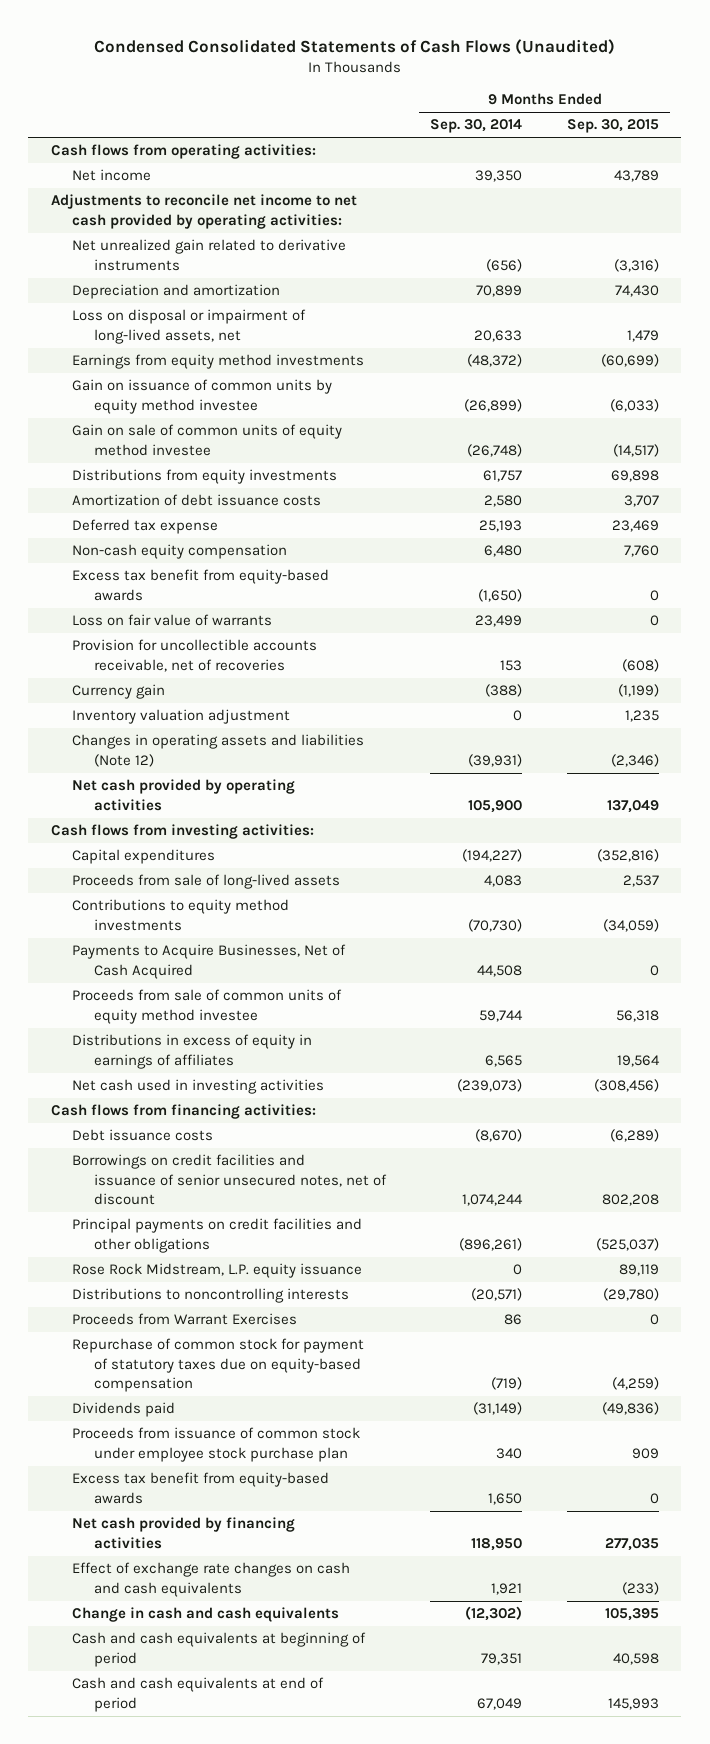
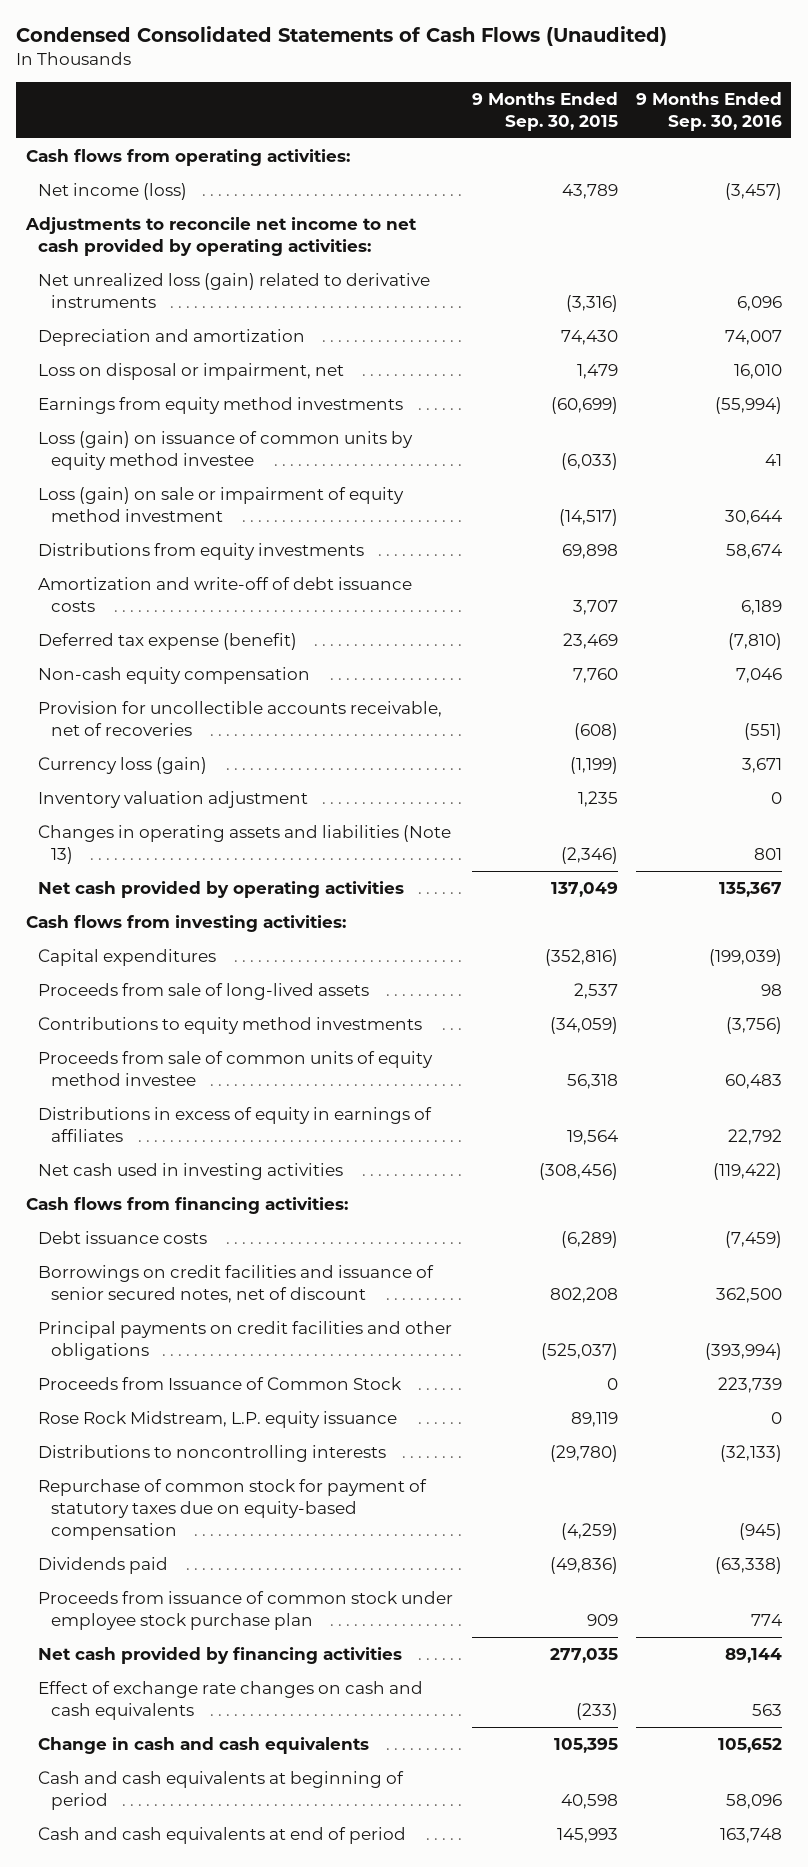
[430,119,523,134] Sep. 30, 2014 -> none
none -> [636,91,783,131] 9 Months Ended Sep. 30, 2016
[72,169,152,182] Net income -> [38,182,188,200] Net income (loss)
[72,239,347,271] Net unrealized gain related to derivative instruments -> [38,272,431,308] Net unrealized loss (gain) related to derivative instruments
[72,309,307,344] Loss on disposal or impairment of long-lived assets, net -> [38,362,345,380] Loss on disposal or impairment, net
[72,379,333,414] Gain on issuance of common units by equity method investee -> [38,430,414,470] Loss (gain) on issuance of common units by equity method investee
[72,424,343,456] Gain on sale of common units of equity method investee -> [38,486,405,522] Loss (gain) on sale or impairment of equity method investment
[72,494,322,507] Amortization of debt issuance costs -> [38,576,413,612] Amortization and write-off of debt issuance costs
[72,519,219,535] Deferred tax expense -> [38,632,298,650] Deferred tax expense (benefit)
[72,569,330,601] Excess tax benefit from equity-based awards -> none
[72,614,273,627] Loss on fair value of warrants -> none
[72,684,166,700] Currency gain -> [38,756,208,774] Currency loss (gain)
[72,734,365,767] Changes in operating assets and liabilities (Note 12) -> [38,824,452,864] Changes in operating assets and liabilities (Note 13)
[72,944,347,979] Payments to Acquire Businesses, Net of Cash Acquired -> none
[72,1154,387,1206] Borrowings on credit facilities and issuance of senior unsecured notes, net of discount -> [38,1264,435,1303] Borrowings on credit facilities and issuance of senior secured notes, net of discount
none -> [38,1376,403,1390] Proceeds from Issuance of Common Stock
[72,1313,298,1326] Proceeds from Warrant Exercises -> none
[72,1472,330,1504] Excess tax benefit from equity-based awards -> none

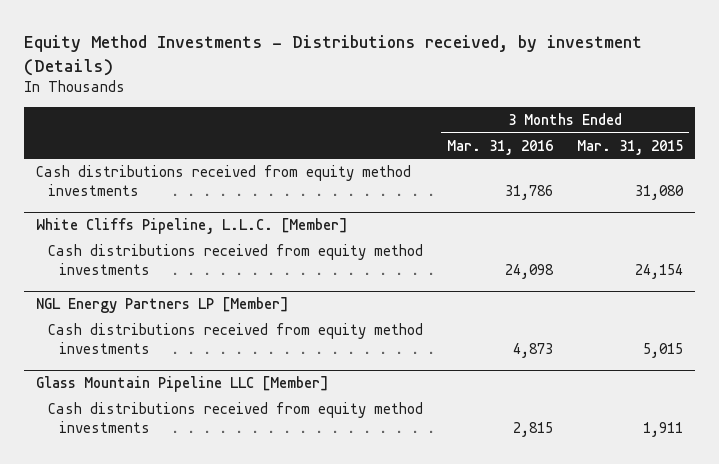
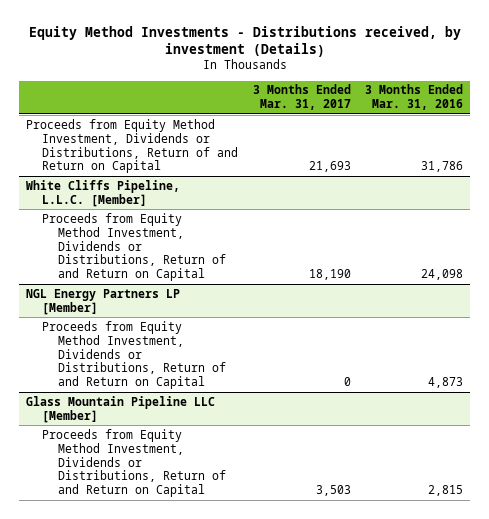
[576,139,683,155] Mar. 31, 2015 -> none
none -> [252,84,351,111] 3 Months Ended Mar. 31, 2017
[36,165,412,196] Cash distributions received from equity method investments -> [26,118,239,174] Proceeds from Equity Method Investment, Dividends or Distributions, Return of and Return on Capital
[47,244,423,275] Cash distributions received from equity method investments -> [42,212,227,282] Proceeds from Equity Method Investment, Dividends or Distributions, Return of and Return on Capital
[47,323,423,354] Cash distributions received from equity method investments -> [42,320,227,390] Proceeds from Equity Method Investment, Dividends or Distributions, Return of and Return on Capital
[47,402,423,433] Cash distributions received from equity method investments -> [42,428,227,498] Proceeds from Equity Method Investment, Dividends or Distributions, Return of and Return on Capital

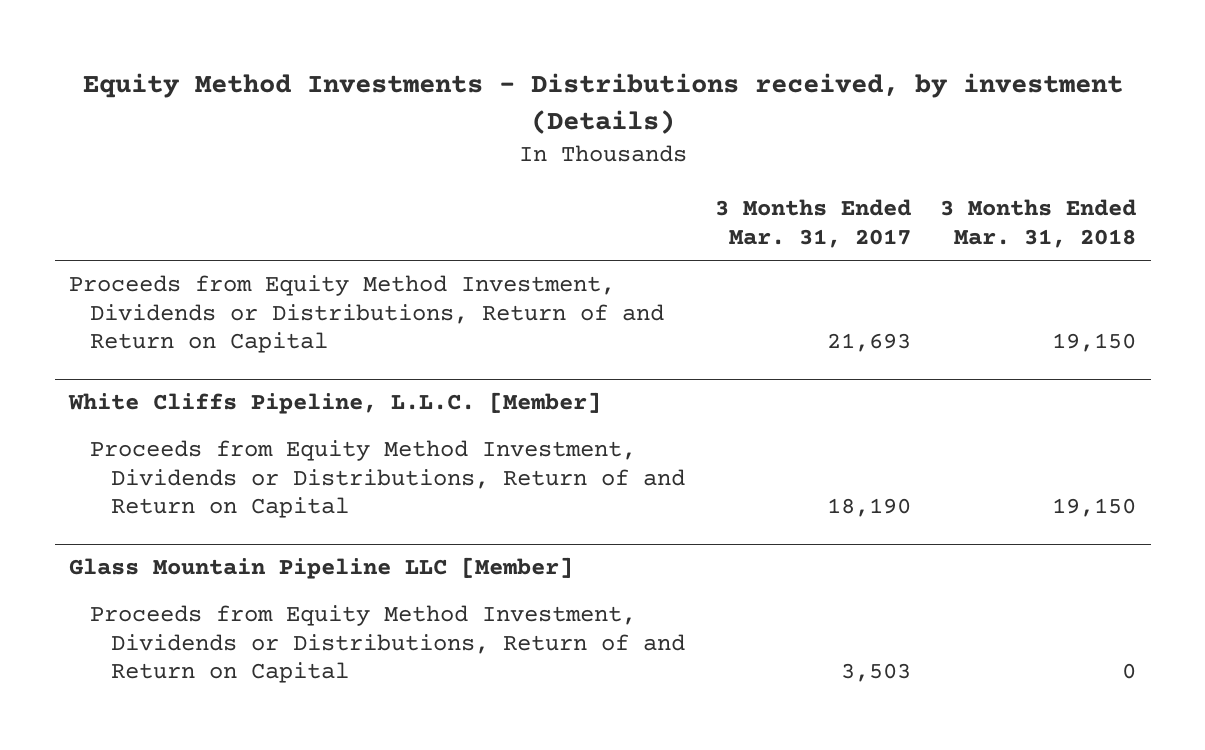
[364,84,463,111] 3 Months Ended Mar. 31, 2016 -> none
none -> [940,199,1137,249] 3 Months Ended Mar. 31, 2018
[26,288,181,315] NGL Energy Partners LP [Member] -> none
[42,320,227,390] Proceeds from Equity Method Investment, Dividends or Distributions, Return of and Return on Capital -> none

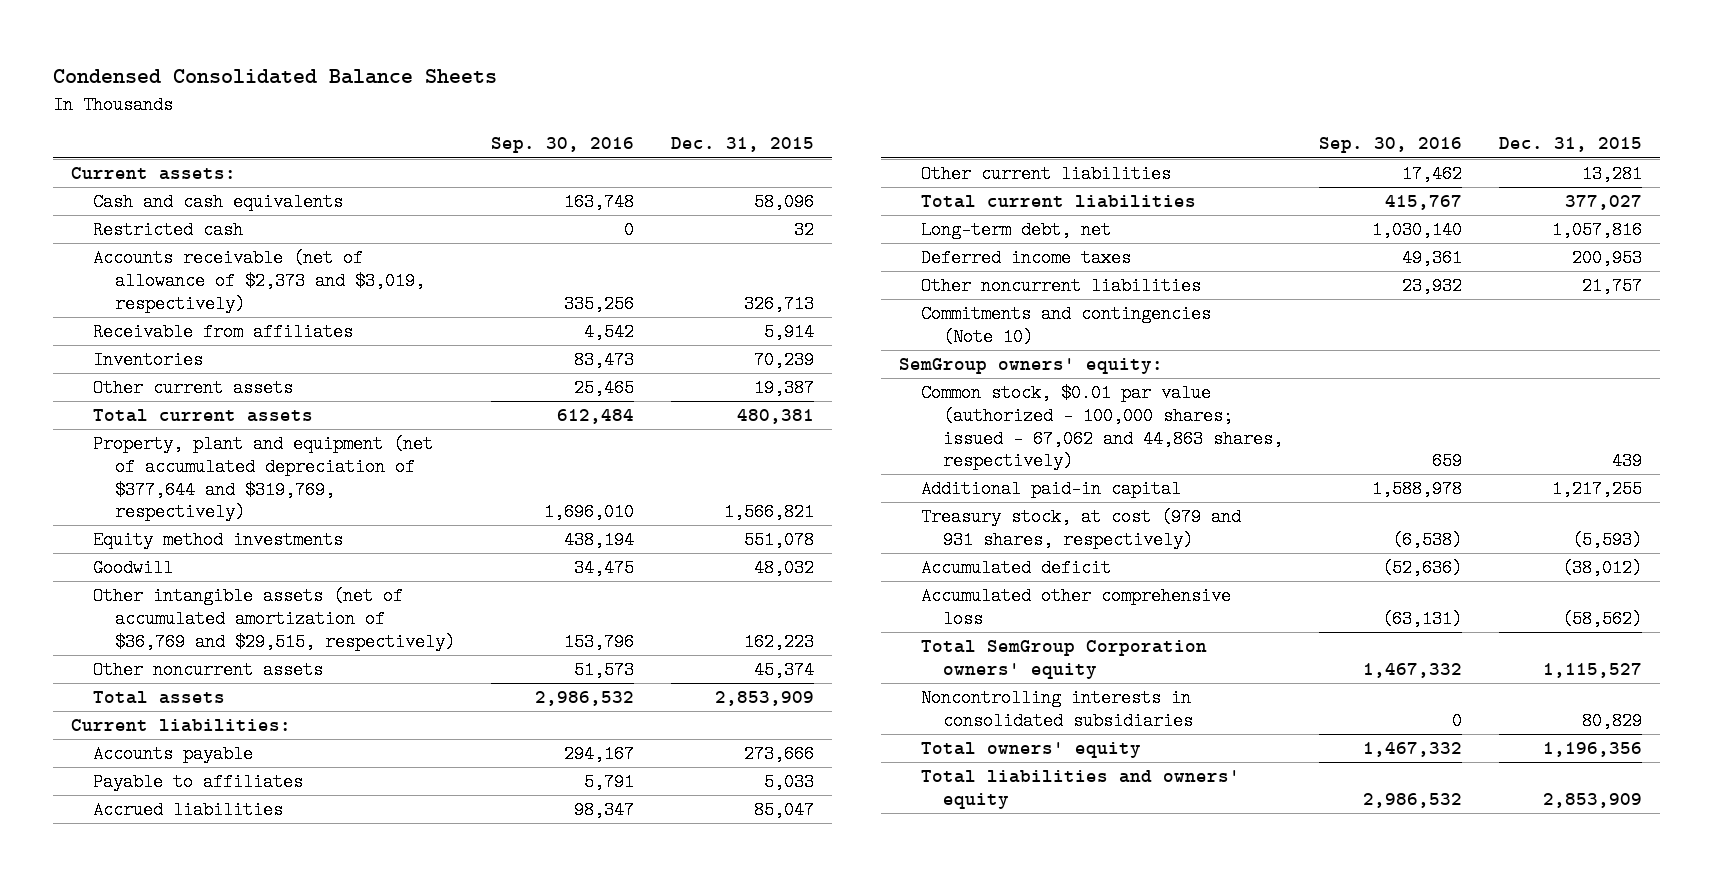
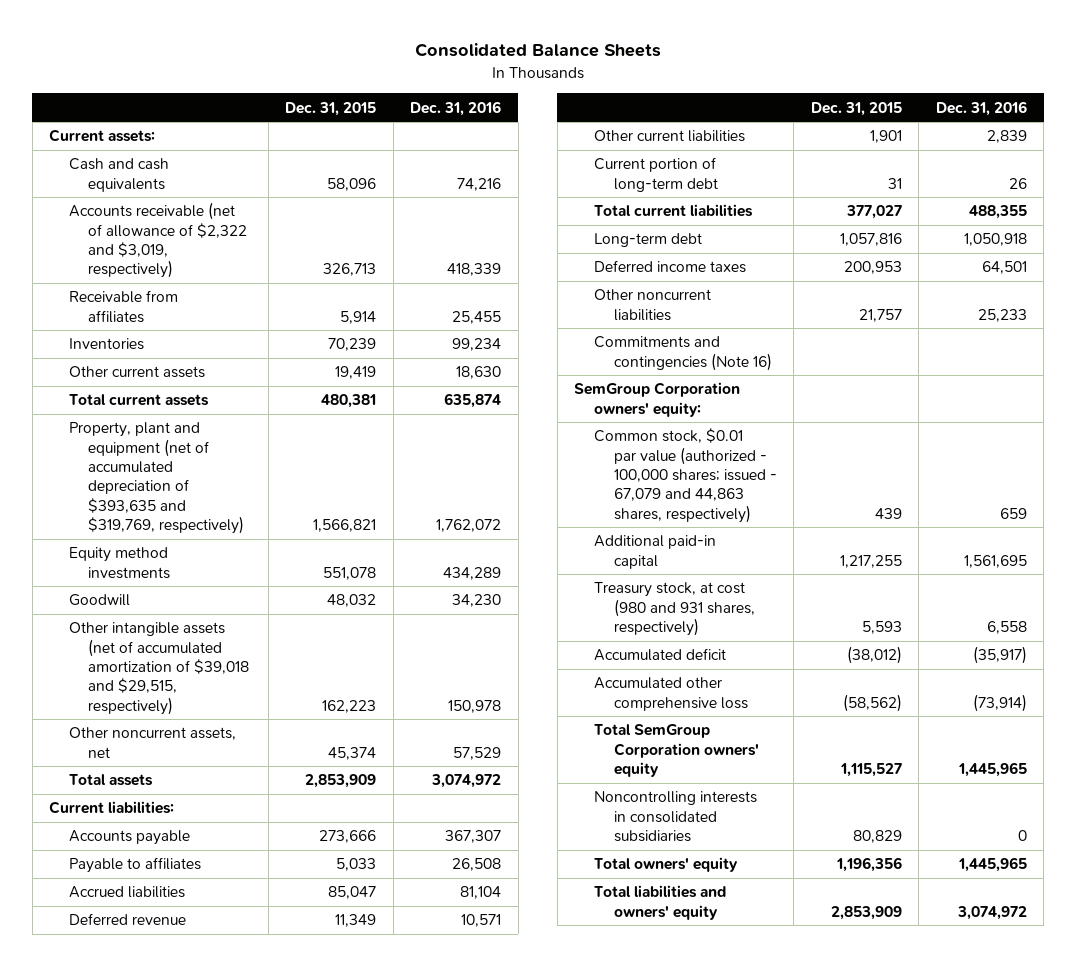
[52,69,497,85] Condensed Consolidated Balance Sheets -> [414,43,661,58] Consolidated Balance Sheets
[491,137,635,154] Sep. 30, 2016 -> none
none -> [410,100,502,116] Dec. 31, 2016
[92,221,243,240] Restricted cash -> none
[92,249,425,313] Accounts receivable (net of allowance of $2,373 and $3,019, respectively) -> [68,202,248,279] Accounts receivable (net of allowance of $2,322 and $3,019, respectively)
[753,379,814,398] 19,387 -> [335,366,377,380] 19,419
[92,435,433,522] Property, plant and equipment (net of accumulated depreciation of $377,644 and $319,769, respectively) -> [68,422,245,535] Property, plant and equipment (net of accumulated depreciation of $393,635 and $319,769, respectively)
[92,587,455,651] Other intangible assets (net of accumulated amortization of $36,769 and $29,515, respectively) -> [68,622,250,715] Other intangible assets (net of accumulated amortization of $39,018 and $29,515, respectively)
[92,661,323,680] Other noncurrent assets -> [68,727,236,758] Other noncurrent assets, net
none -> [68,913,186,926] Deferred revenue
[1581,165,1642,184] 13,281 -> [869,130,902,144] 1,901
none -> [594,157,718,192] Current portion of long-term debt
[920,221,1111,240] Long-term debt, net -> [594,233,703,248] Long-term debt
[920,305,1211,346] Commitments and contingencies (Note 10) -> [594,336,772,371] Commitments and contingencies (Note 16)
[899,358,1164,375] SemGroup owners' equity: -> [574,382,741,417] SemGroup Corporation owners' equity:
[920,384,1283,471] Common stock, $0.01 par value (authorized - 100,000 shares; issued - 67,062 and 44,863 shares, respectively) -> [594,428,777,523] Common stock, $0.01 par value (authorized - 100,000 shares; issued - 67,079 and 44,863 shares, respectively)
[920,508,1241,549] Treasury stock, at cost (979 and 931 shares, respectively) -> [594,582,755,637] Treasury stock, at cost (980 and 931 shares, respectively)
[1571,530,1642,549] (5,593) -> [861,621,902,635] 5,593

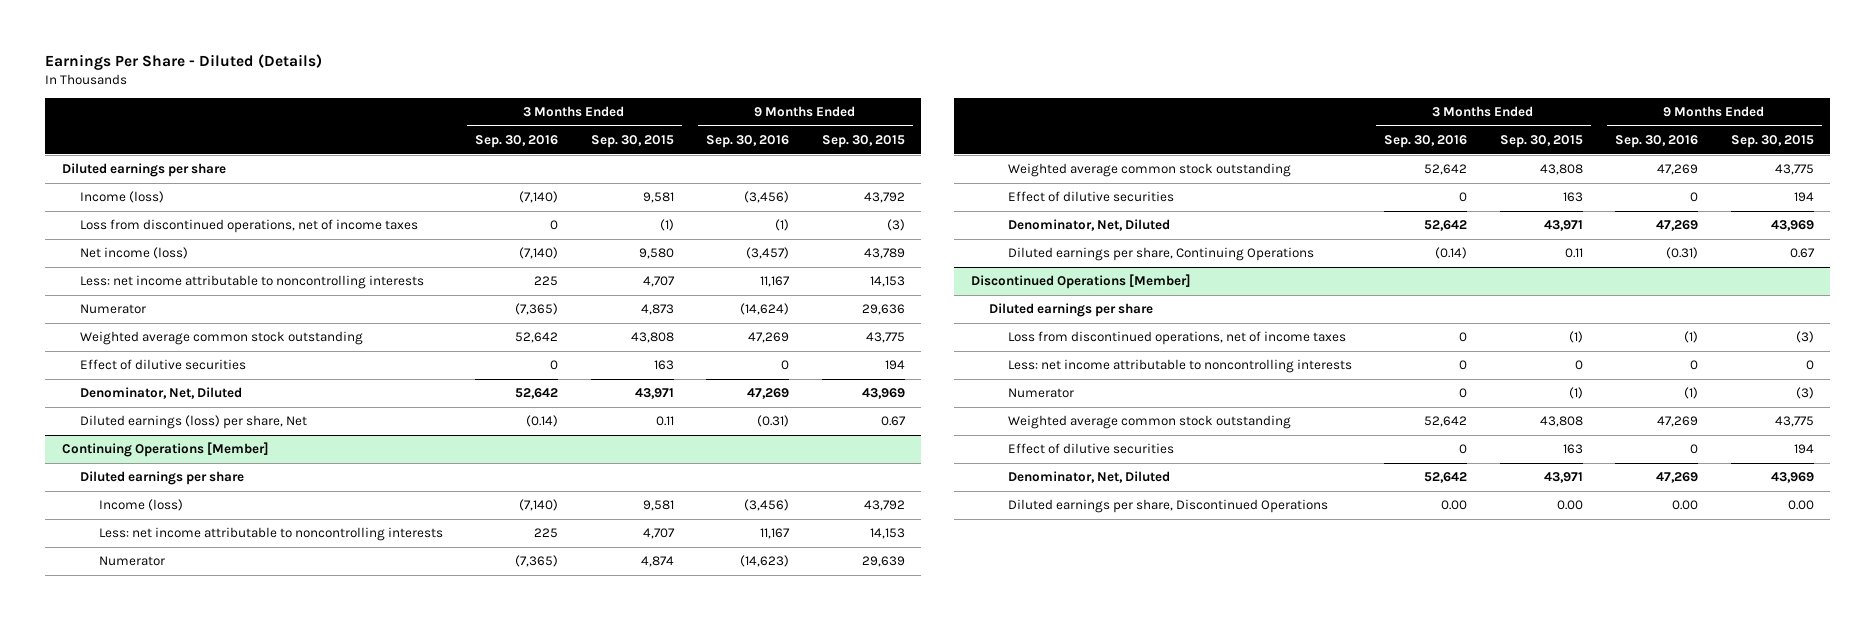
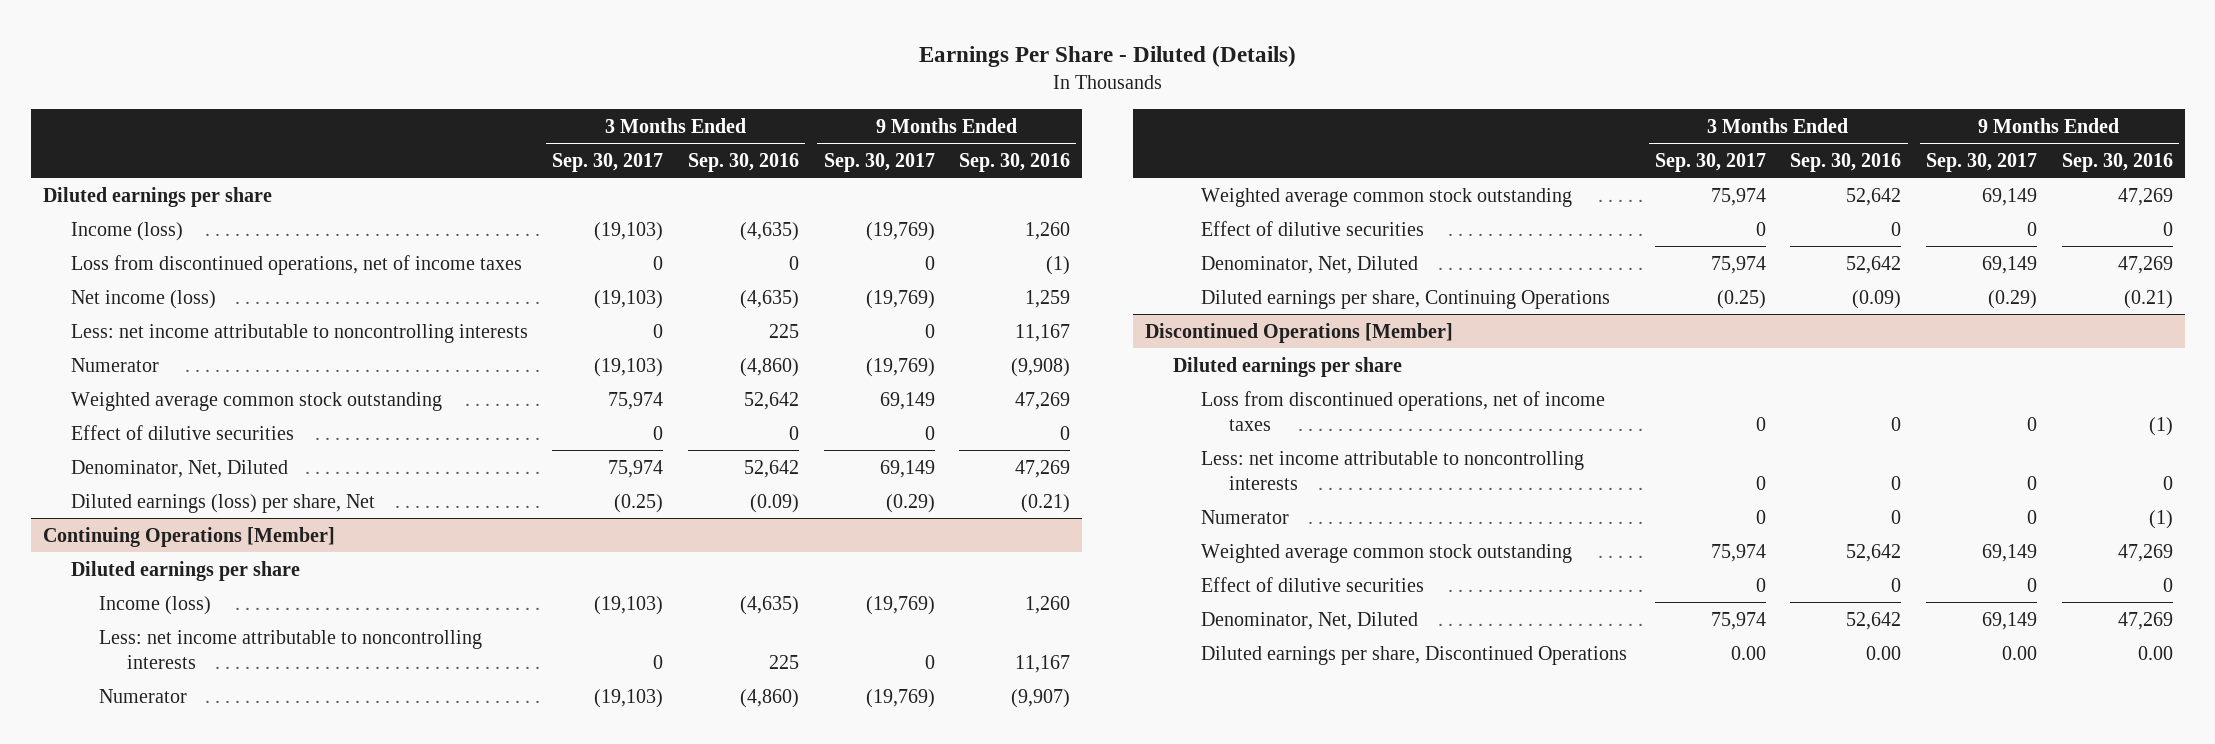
[590,134,674,148] Sep. 30, 2015 -> none
[821,134,905,148] Sep. 30, 2015 -> none
none -> [552,152,664,172] Sep. 30, 2017
none -> [823,152,935,172] Sep. 30, 2017
[519,191,559,204] (7,140) -> [740,221,800,241] (4,635)
[744,191,790,204] (3,456) -> [1025,221,1071,240] 1,260
[519,247,559,260] (7,140) -> [740,289,800,309] (4,635)
[746,247,790,260] (3,457) -> [1025,289,1071,308] 1,259
[515,303,559,316] (7,365) -> [740,357,800,377] (4,860)
[740,303,790,316] (14,624) -> [1011,357,1071,377] (9,908)
[526,415,559,428] (0.14) -> [750,493,800,513] (0.09)
[757,415,790,428] (0.31) -> [1021,493,1071,513] (0.21)
[519,499,559,512] (7,140) -> [740,595,800,615] (4,635)
[744,499,790,512] (3,456) -> [1025,595,1071,614] 1,260
[515,555,559,568] (7,365) -> [740,688,800,708] (4,860)
[740,555,790,568] (14,623) -> [1011,688,1071,708] (9,907)
[1435,247,1468,260] (0.14) -> [1852,289,1902,309] (0.09)
[1666,247,1699,260] (0.31) -> [2123,289,2173,309] (0.21)

